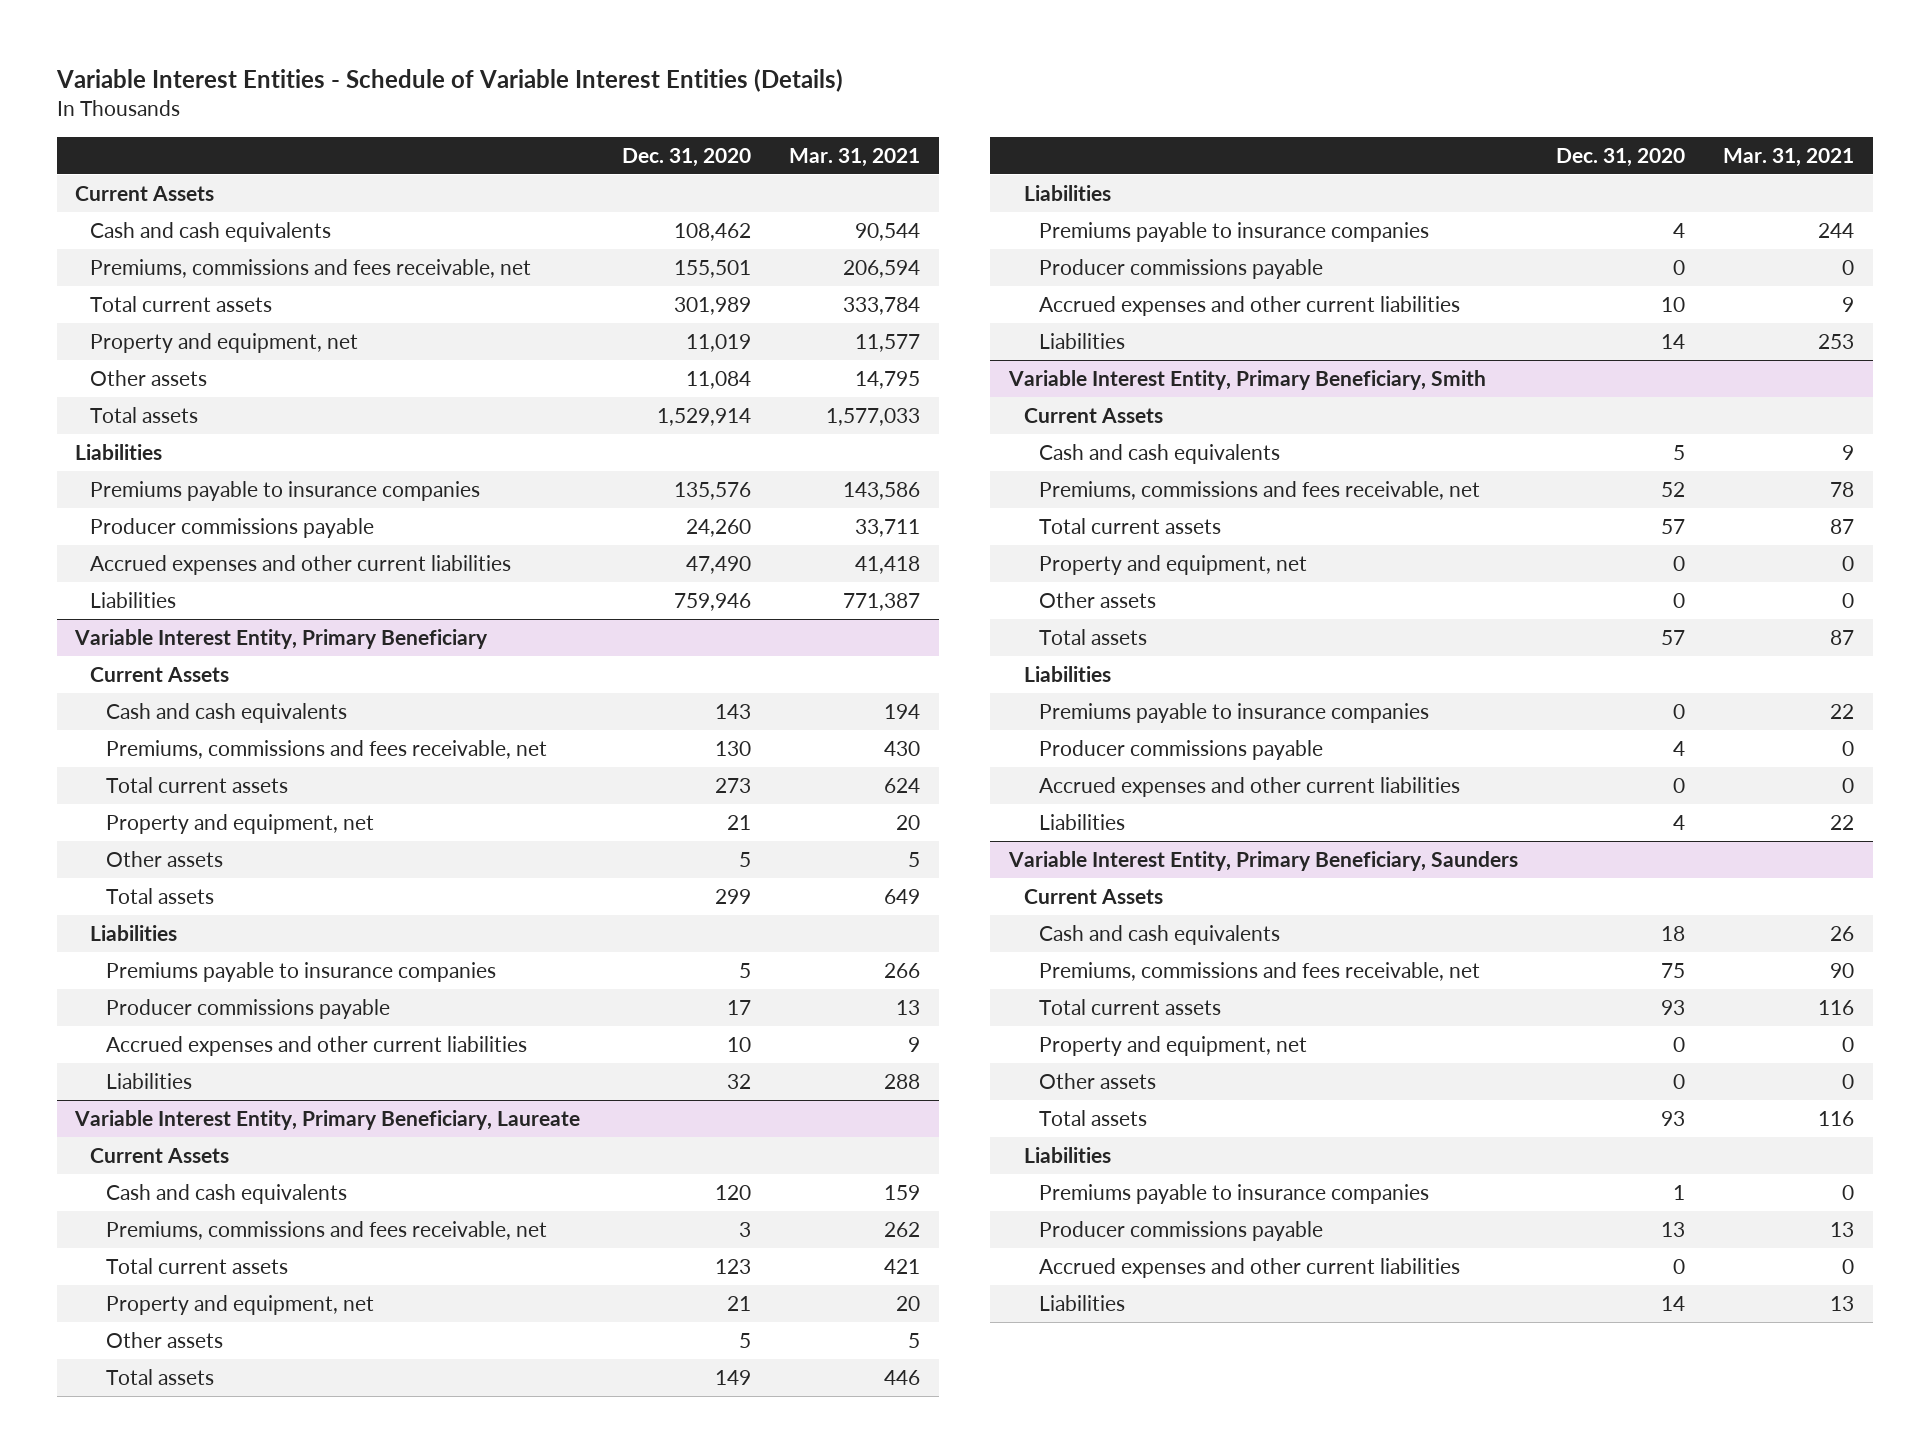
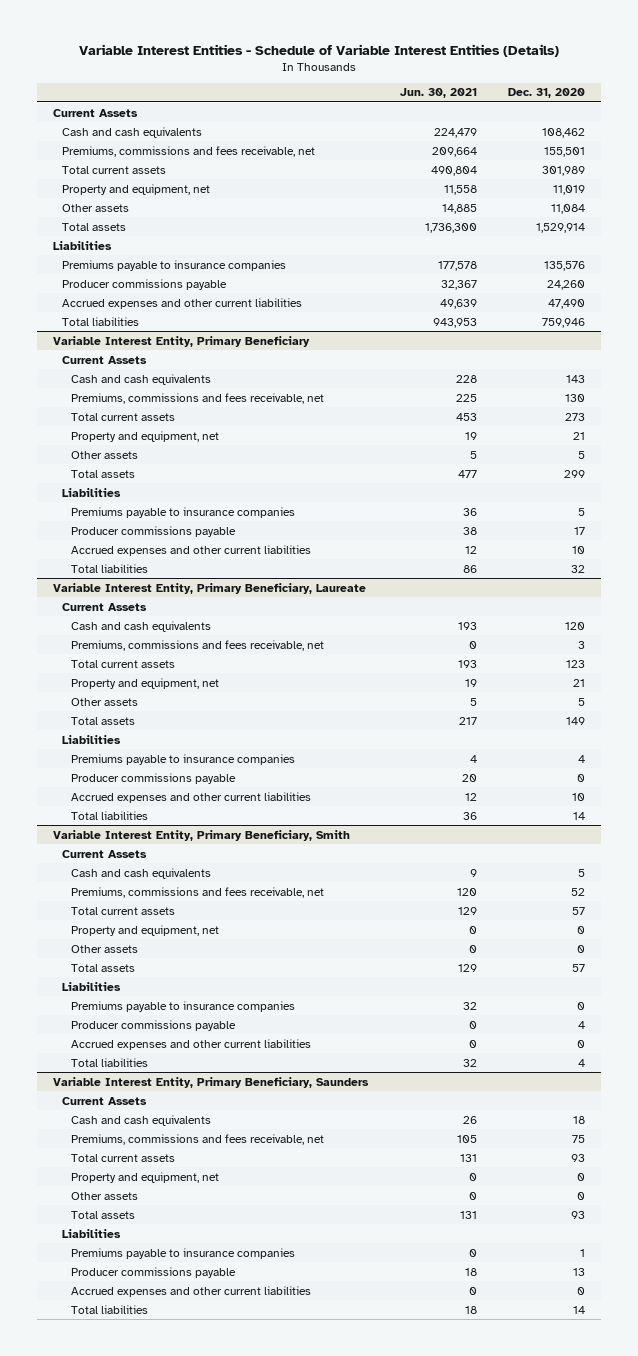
[789,147,921,167] Mar. 31, 2021 -> none
none -> [399,88,477,99] Jun. 30, 2021
[90,591,177,608] Liabilities -> [61,316,139,326] Total liabilities
[105,1072,192,1089] Liabilities -> [70,563,148,573] Total liabilities
[1039,332,1126,349] Liabilities -> [70,810,148,820] Total liabilities
[1039,813,1126,830] Liabilities -> [70,1057,148,1067] Total liabilities
[1039,1294,1126,1311] Liabilities -> [70,1304,148,1314] Total liabilities

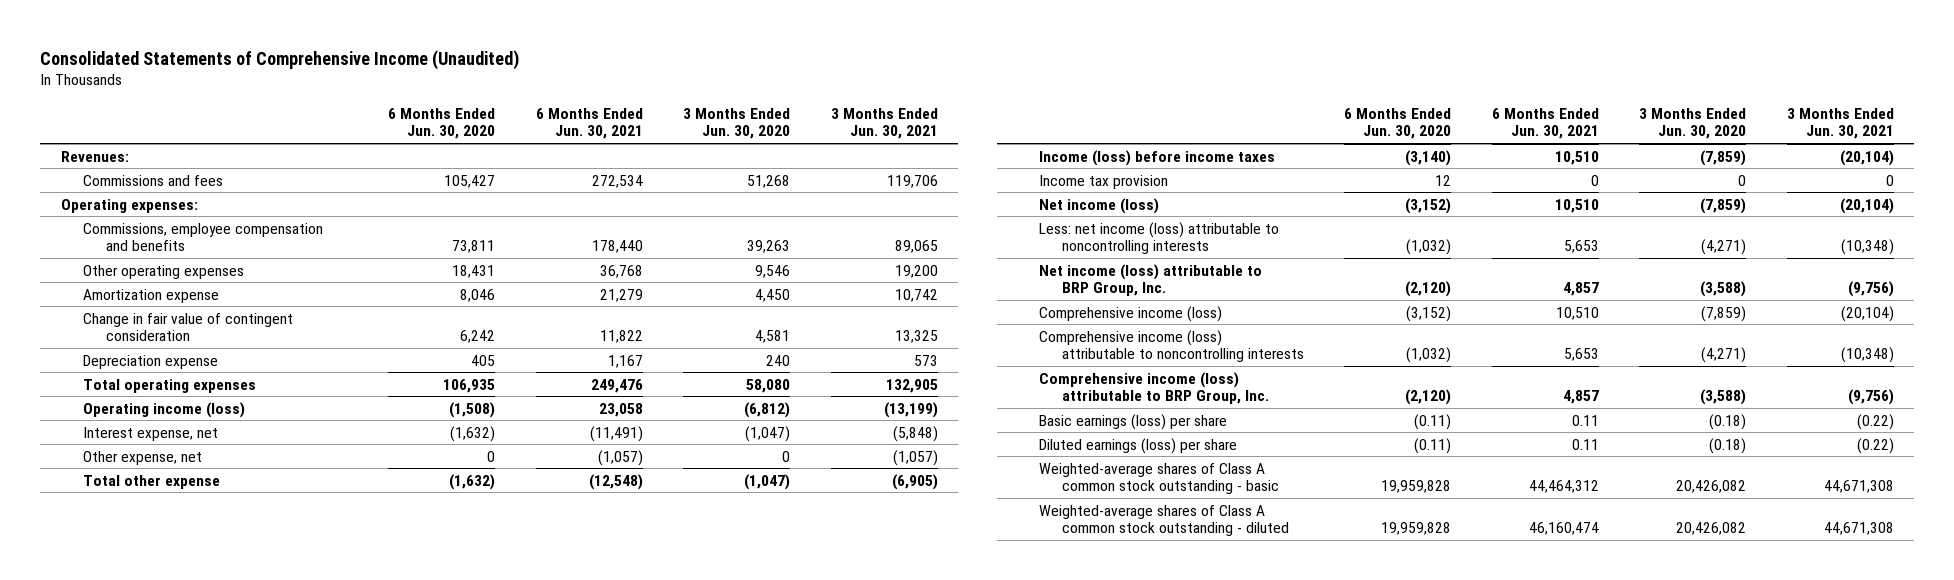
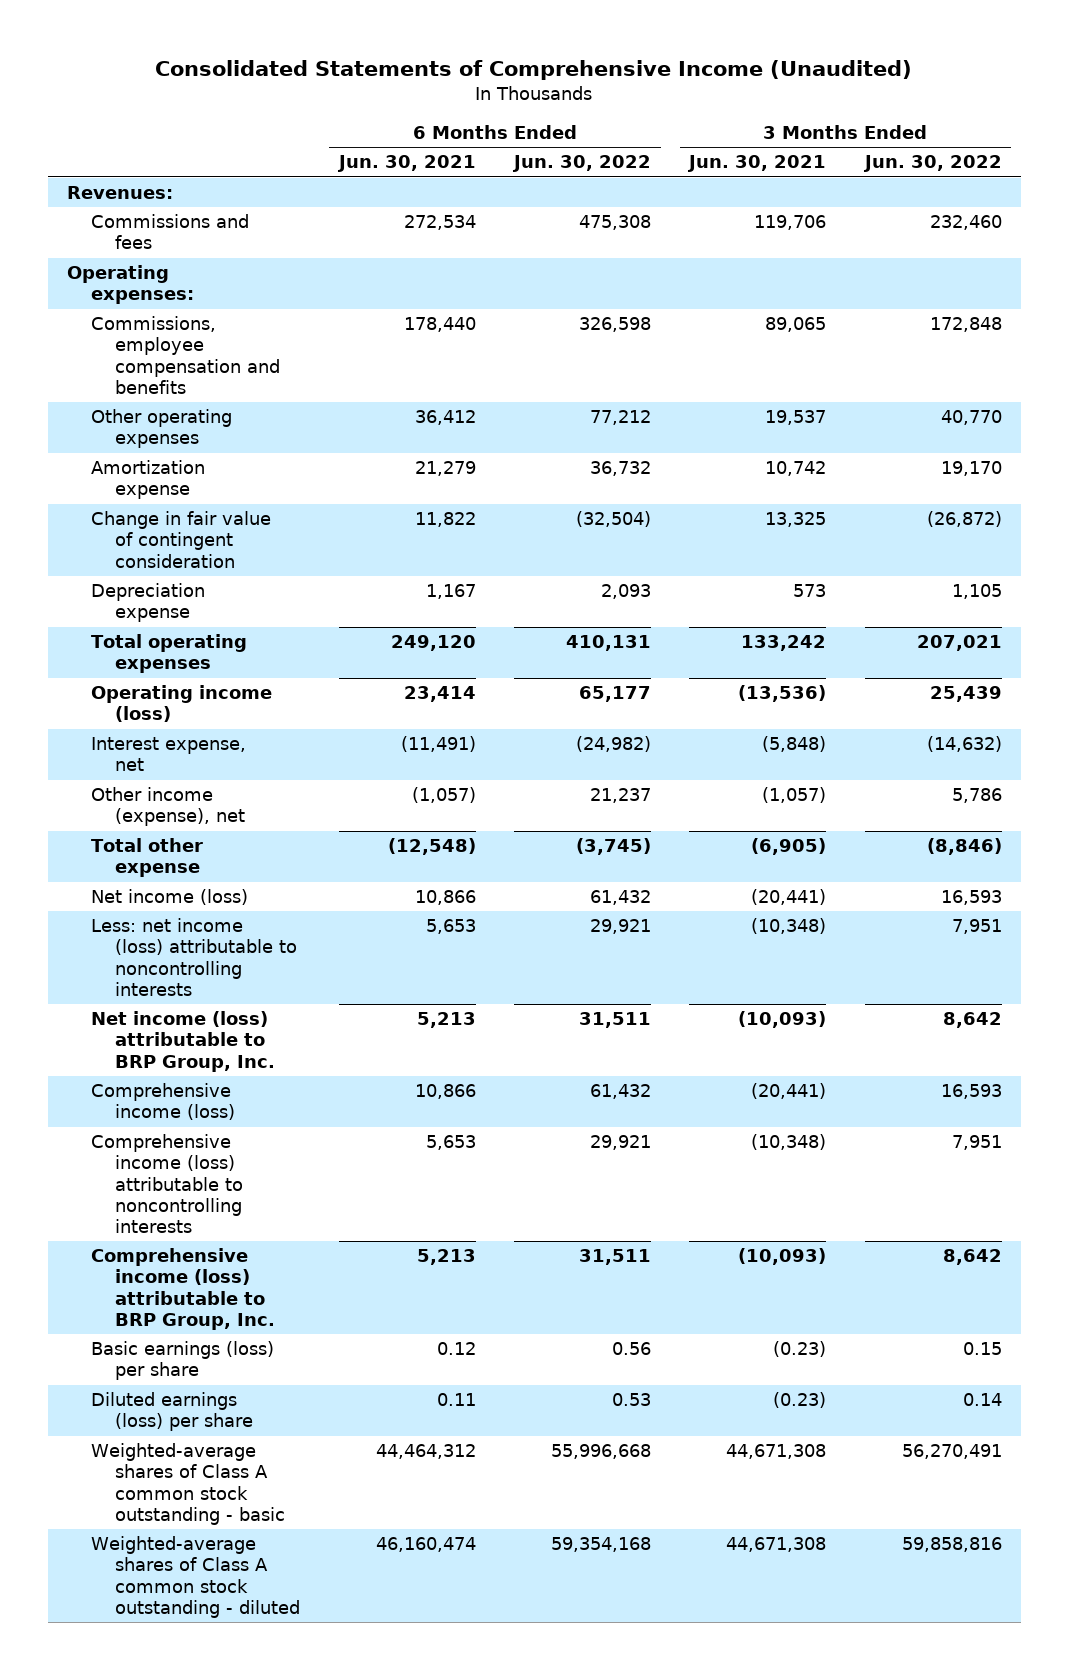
[388,107,496,140] 6 Months Ended Jun. 30, 2020 -> none
[683,107,791,140] 3 Months Ended Jun. 30, 2020 -> none
none -> [511,155,651,173] Jun. 30, 2022
none -> [862,155,1002,173] Jun. 30, 2022
[599,264,643,278] 36,768 -> [414,410,476,426] 36,412
[894,264,938,278] 19,200 -> [765,410,827,426] 19,537
[590,378,643,393] 249,476 -> [390,635,476,652] 249,120
[885,378,938,393] 132,905 -> [741,635,827,652] 133,242
[598,402,643,417] 23,058 -> [403,686,476,703] 23,414
[883,401,938,418] (13,199) -> [738,685,827,703] (13,536)
[83,450,203,465] Other expense, net -> [91,787,246,827] Other income (expense), net
[1039,149,1276,166] Income (loss) before income taxes -> none
[1039,174,1169,189] Income tax provision -> none
[1554,198,1599,213] 10,510 -> [414,890,476,906] 10,866
[1839,197,1894,214] (20,104) -> [751,889,827,906] (20,441)
[1562,282,1599,297] 4,857 -> [416,1012,476,1029] 5,213
[1847,281,1894,298] (9,756) -> [738,1011,827,1029] (10,093)
[1555,306,1599,320] 10,510 -> [414,1084,476,1100] 10,866
[1840,305,1894,322] (20,104) -> [751,1083,827,1100] (20,441)
[1562,390,1599,405] 4,857 -> [416,1249,476,1266] 5,213
[1847,389,1894,406] (9,756) -> [738,1248,827,1266] (10,093)
[1571,414,1599,426] 0.11 -> [436,1342,476,1356] 0.12
[1856,413,1894,430] (0.22) -> [773,1341,827,1358] (0.23)
[1856,437,1894,454] (0.22) -> [773,1392,827,1409] (0.23)

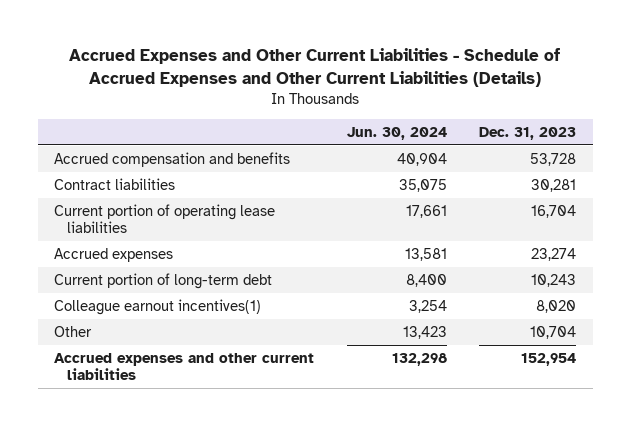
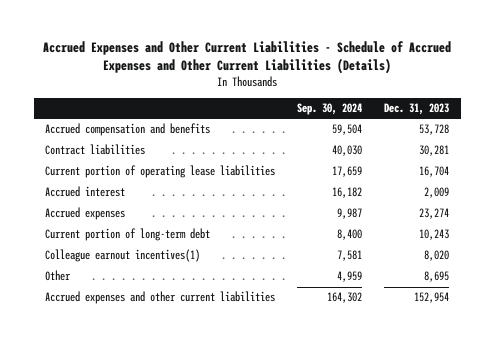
[346,126,447,140] Jun. 30, 2024 -> none
none -> [297,103,363,116] Sep. 30, 2024
none -> [44,186,125,198] Accrued interest
[530,325,577,339] 10,704 -> [424,271,450,283] 8,695

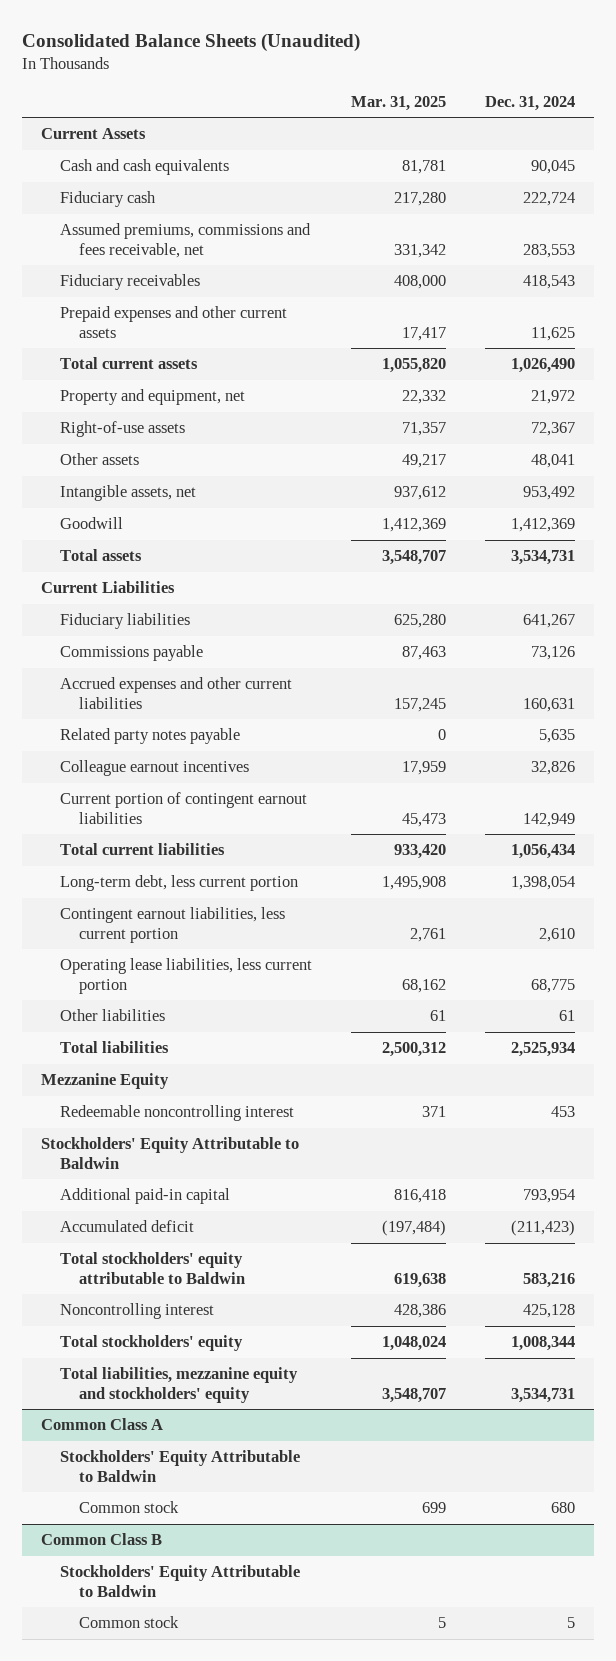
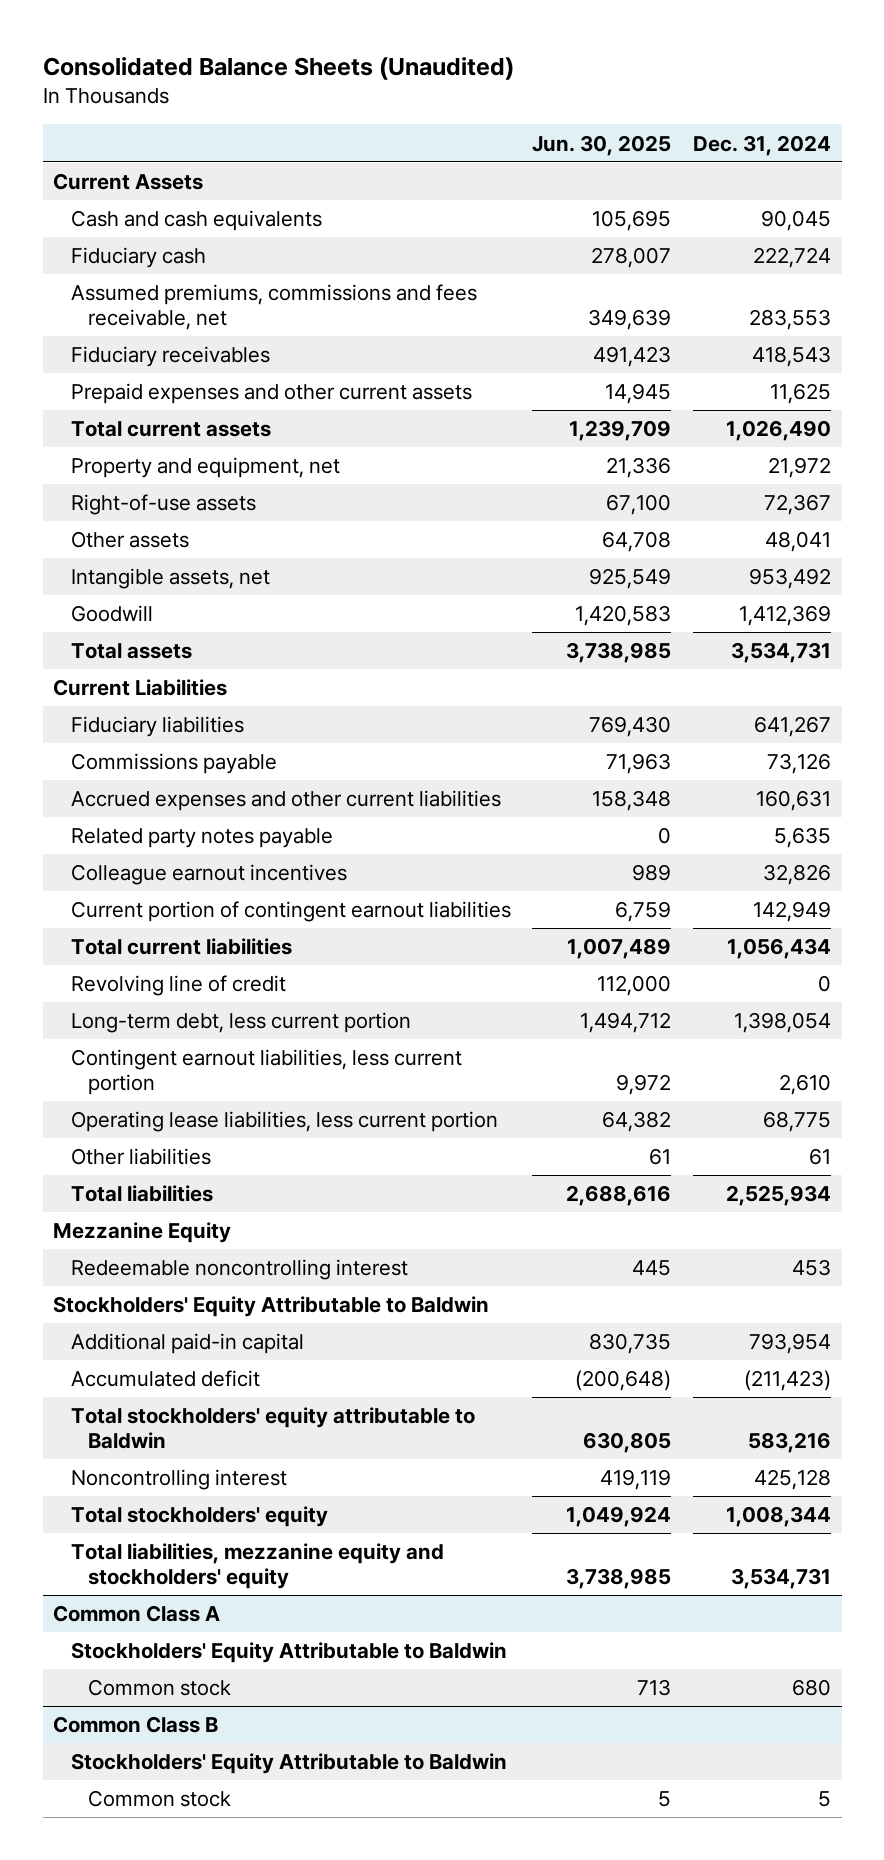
[350,95,446,111] Mar. 31, 2025 -> none
none -> [532,134,672,156] Jun. 30, 2025
none -> [70,975,286,997] Revolving line of credit

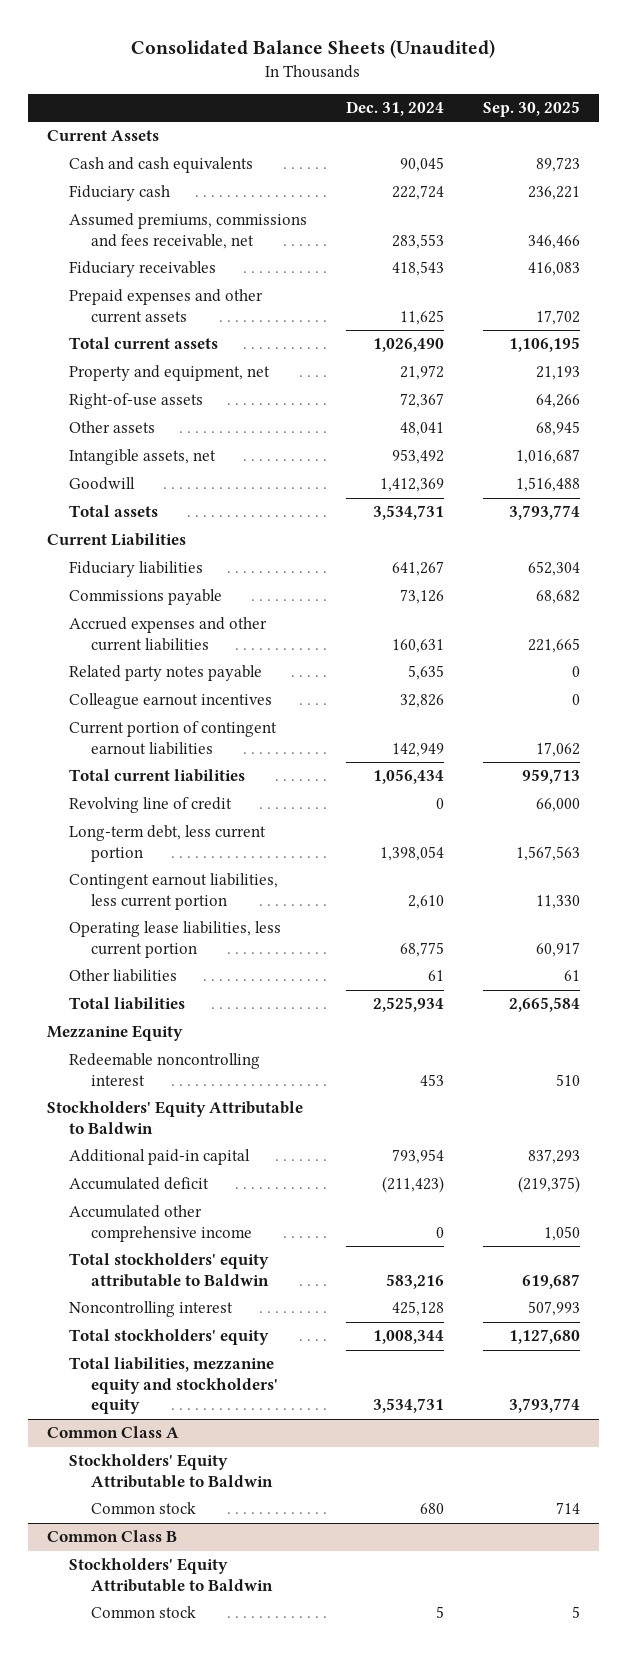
[532,134,672,156] Jun. 30, 2025 -> none
none -> [482,101,580,118] Sep. 30, 2025
none -> [69,1205,253,1242] Accumulated other comprehensive income

